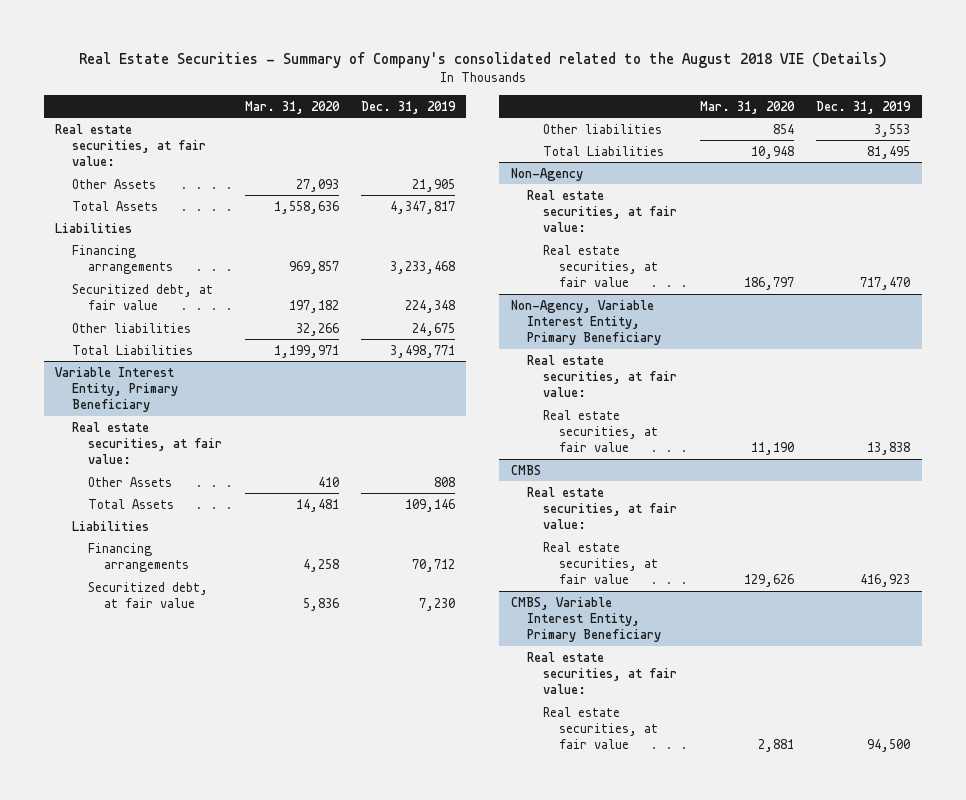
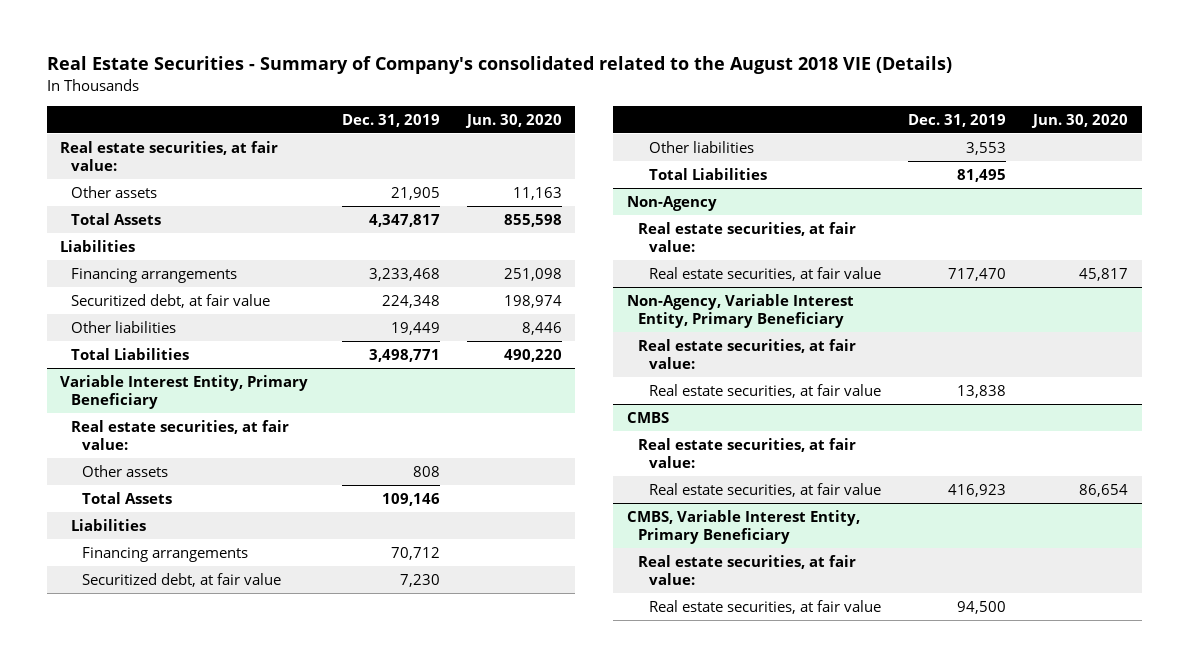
[244,100,340,114] Mar. 31, 2020 -> none
none -> [464,113,562,128] Jun. 30, 2020
[71,178,156,189] Other Assets -> [71,185,158,198] Other assets
[412,322,456,336] 24,675 -> [390,321,440,335] 19,449
[87,476,172,487] Other Assets -> [82,464,169,477] Other assets

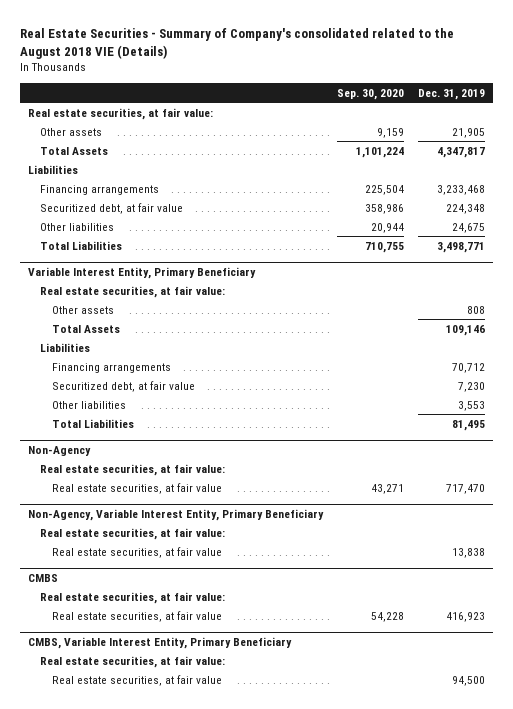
[464,113,562,128] Jun. 30, 2020 -> none
none -> [337,88,405,100] Sep. 30, 2020
[390,321,440,335] 19,449 -> [452,222,486,233] 24,675

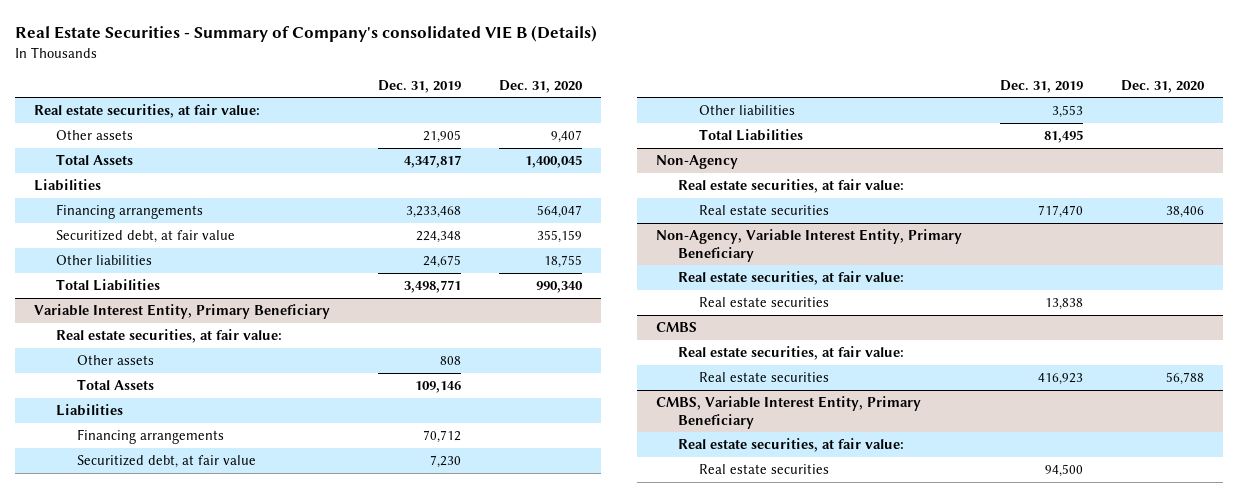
[20,28,455,59] Real Estate Securities - Summary of Company's consolidated related to the August 2018 VIE (Details) -> [15,25,598,43] Real Estate Securities - Summary of Company's consolidated VIE B (Details)
[337,88,405,100] Sep. 30, 2020 -> none
none -> [499,79,584,93] Dec. 31, 2020
[52,482,223,494] Real estate securities, at fair value -> [699,205,830,216] Real estate securities
[52,546,223,558] Real estate securities, at fair value -> [699,297,830,308] Real estate securities
[52,610,223,622] Real estate securities, at fair value -> [699,372,830,383] Real estate securities
[52,674,223,686] Real estate securities, at fair value -> [699,464,830,475] Real estate securities

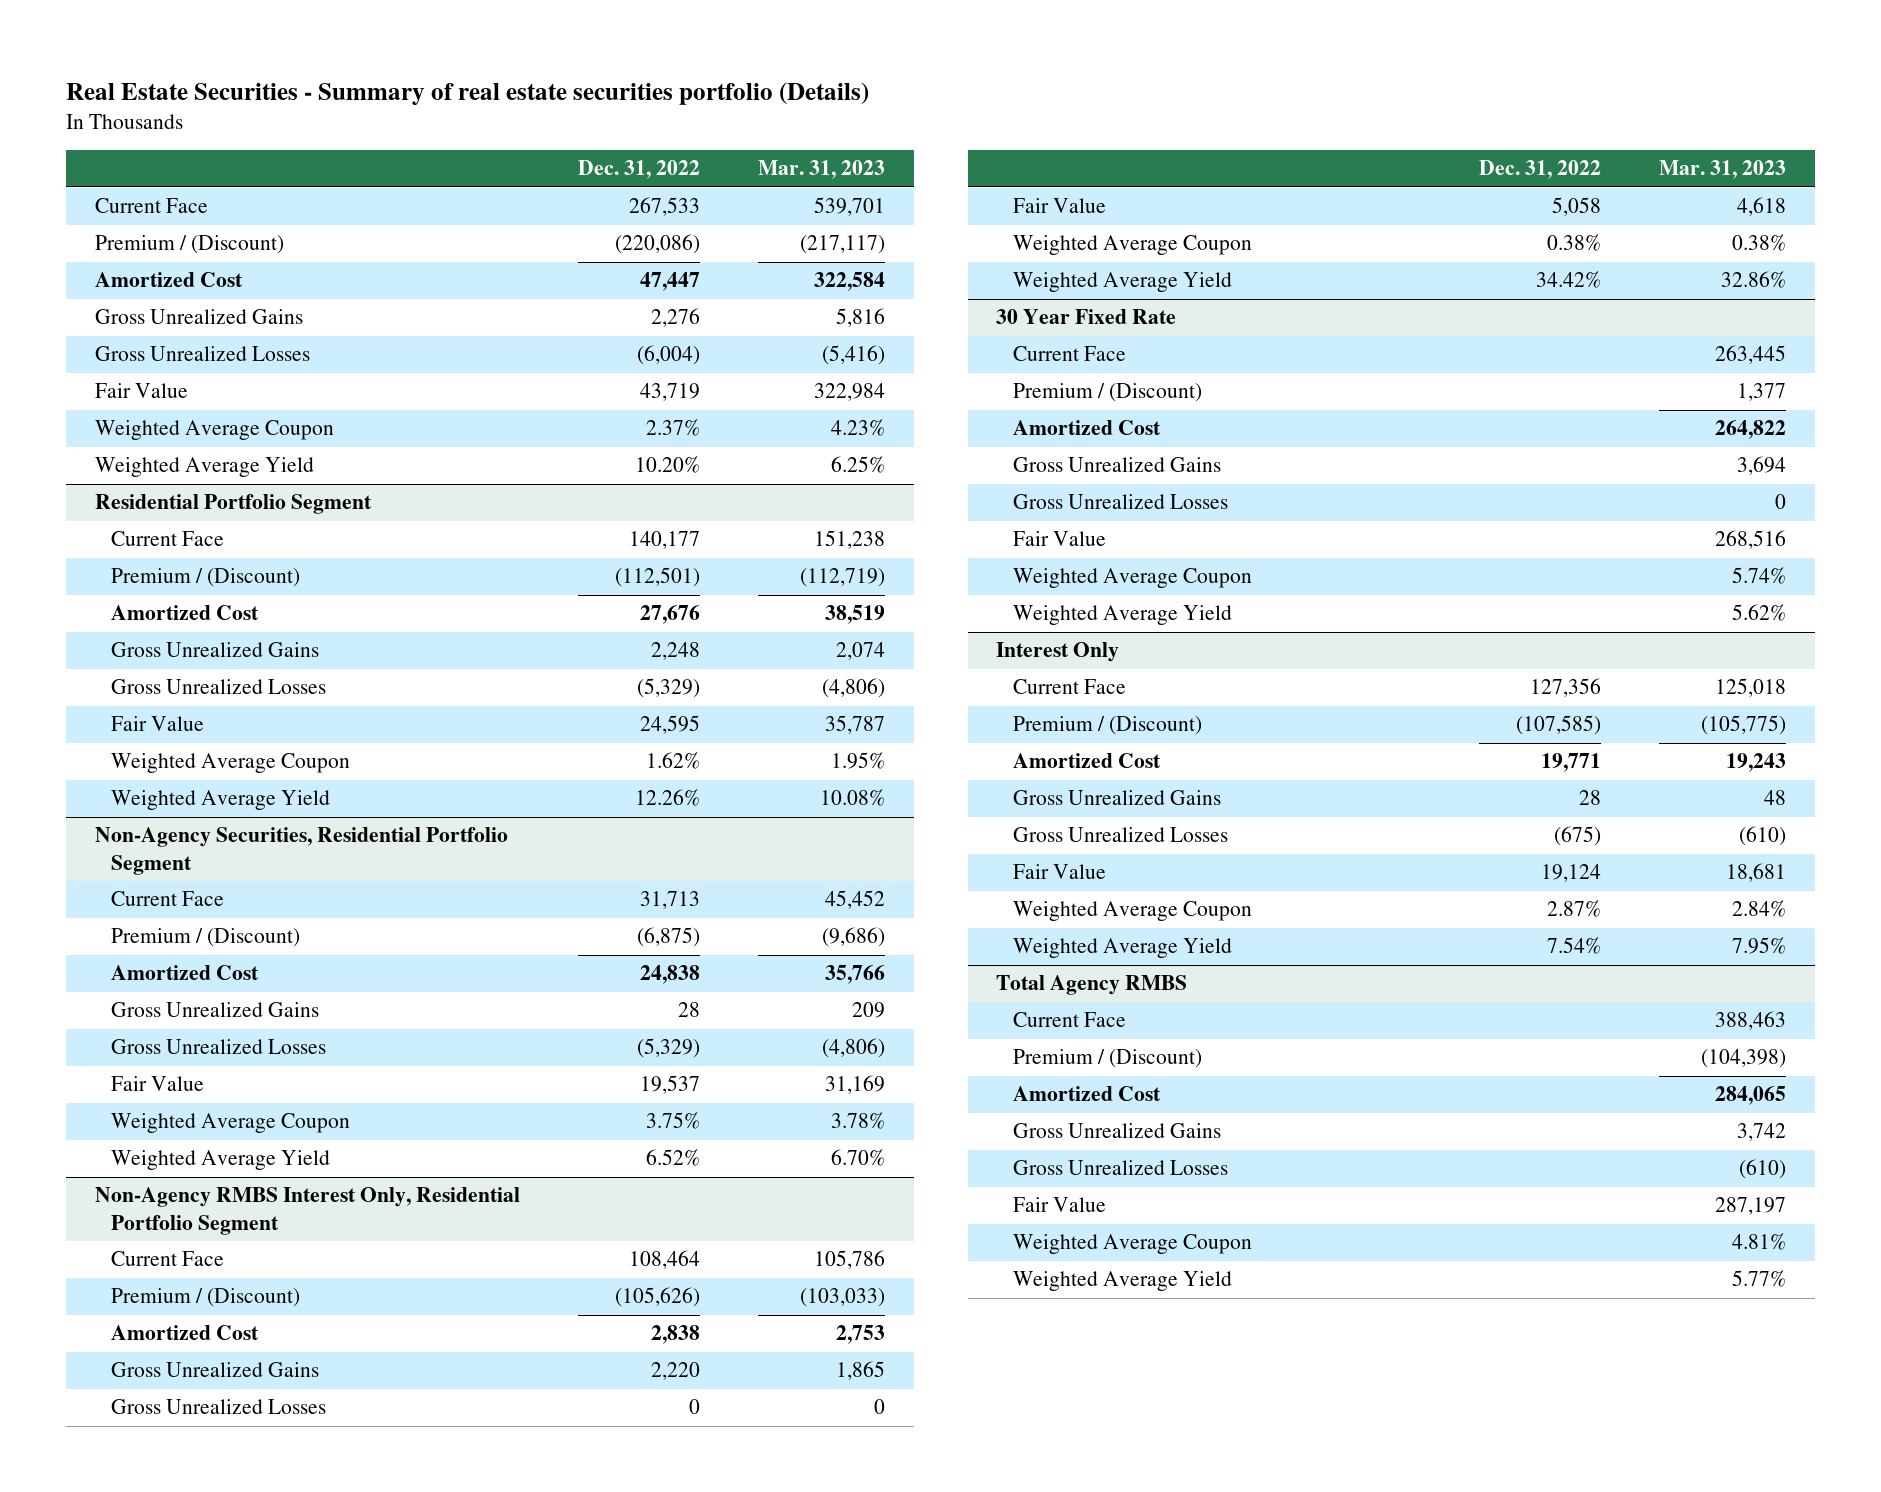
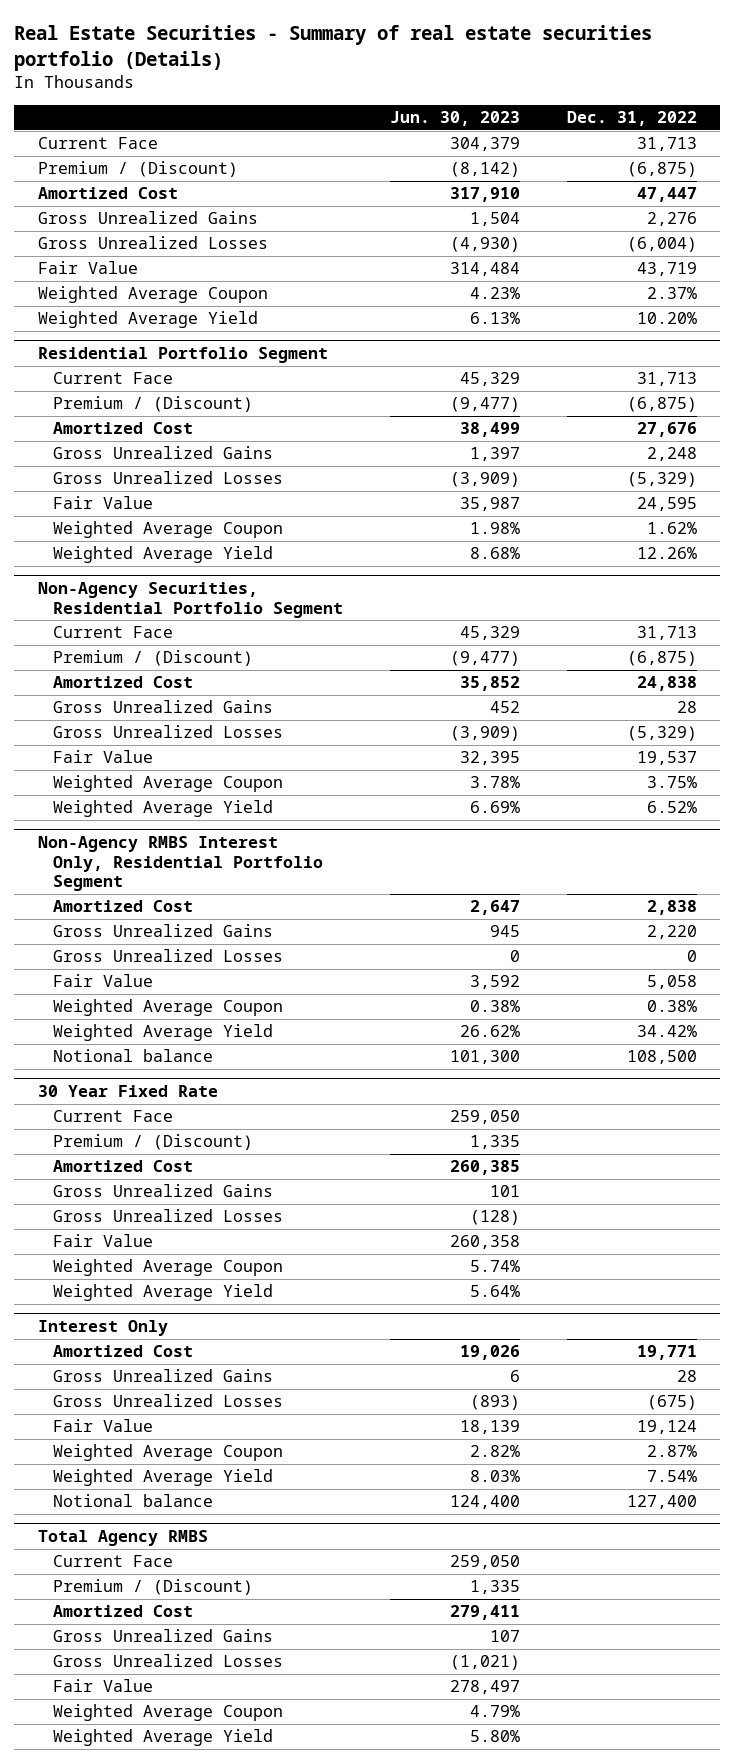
[757,160,885,180] Mar. 31, 2023 -> none
none -> [389,111,520,127] Jun. 30, 2023
[628,197,700,217] 267,533 -> [636,137,697,152] 31,713
[614,234,700,255] (220,086) -> [626,162,697,178] (6,875)
[628,531,700,550] 140,177 -> [636,372,697,387] 31,713
[614,567,700,588] (112,501) -> [626,397,697,413] (6,875)
[111,1251,225,1267] Current Face -> none
[111,1288,301,1308] Premium / (Discount) -> none
none -> [52,1049,213,1063] Notional balance
[1012,679,1126,695] Current Face -> none
[1012,716,1202,736] Premium / (Discount) -> none
none -> [52,1494,213,1508] Notional balance

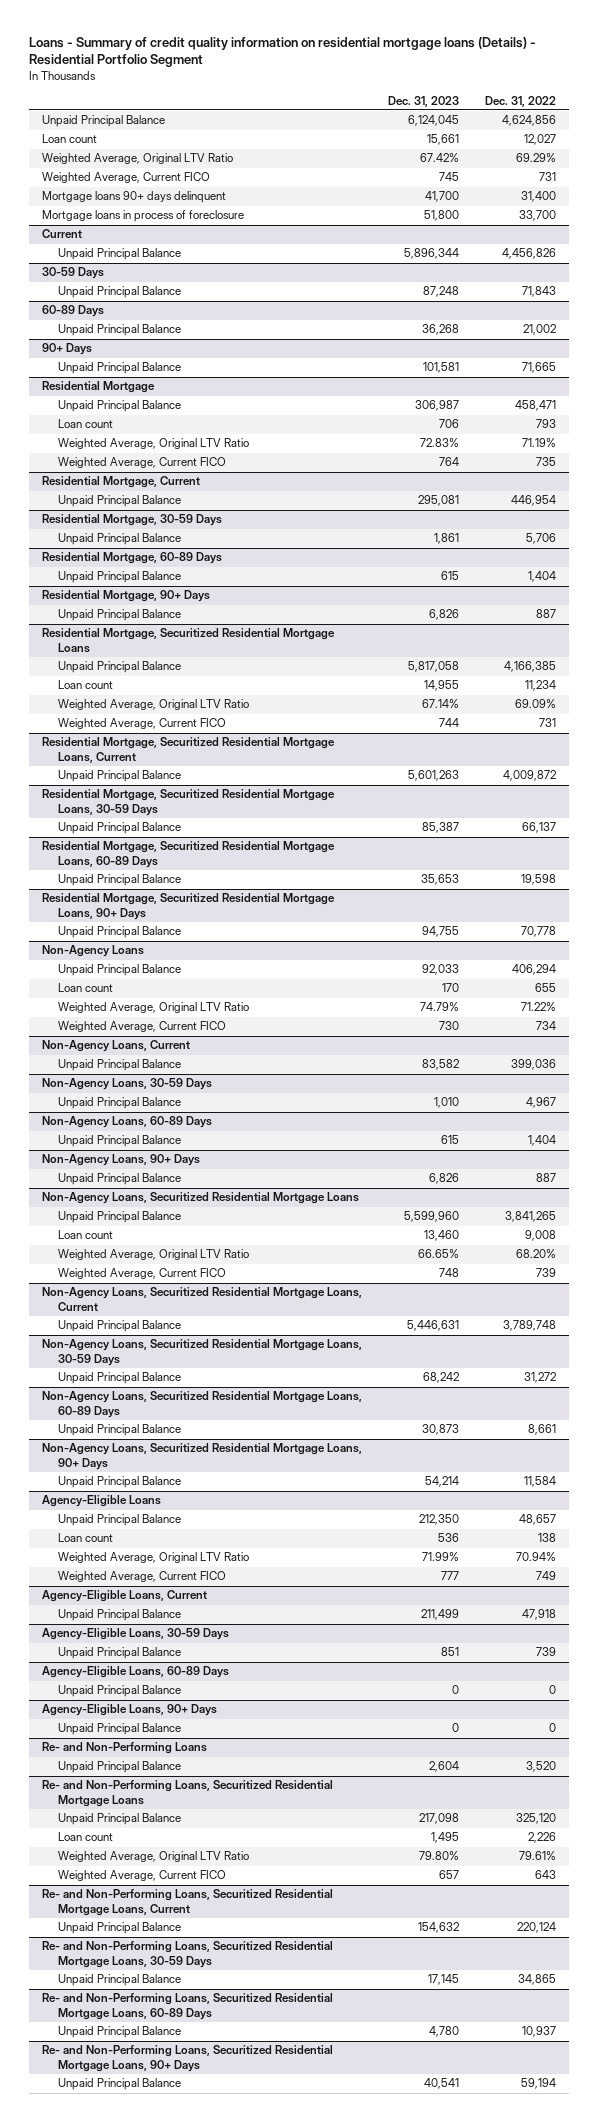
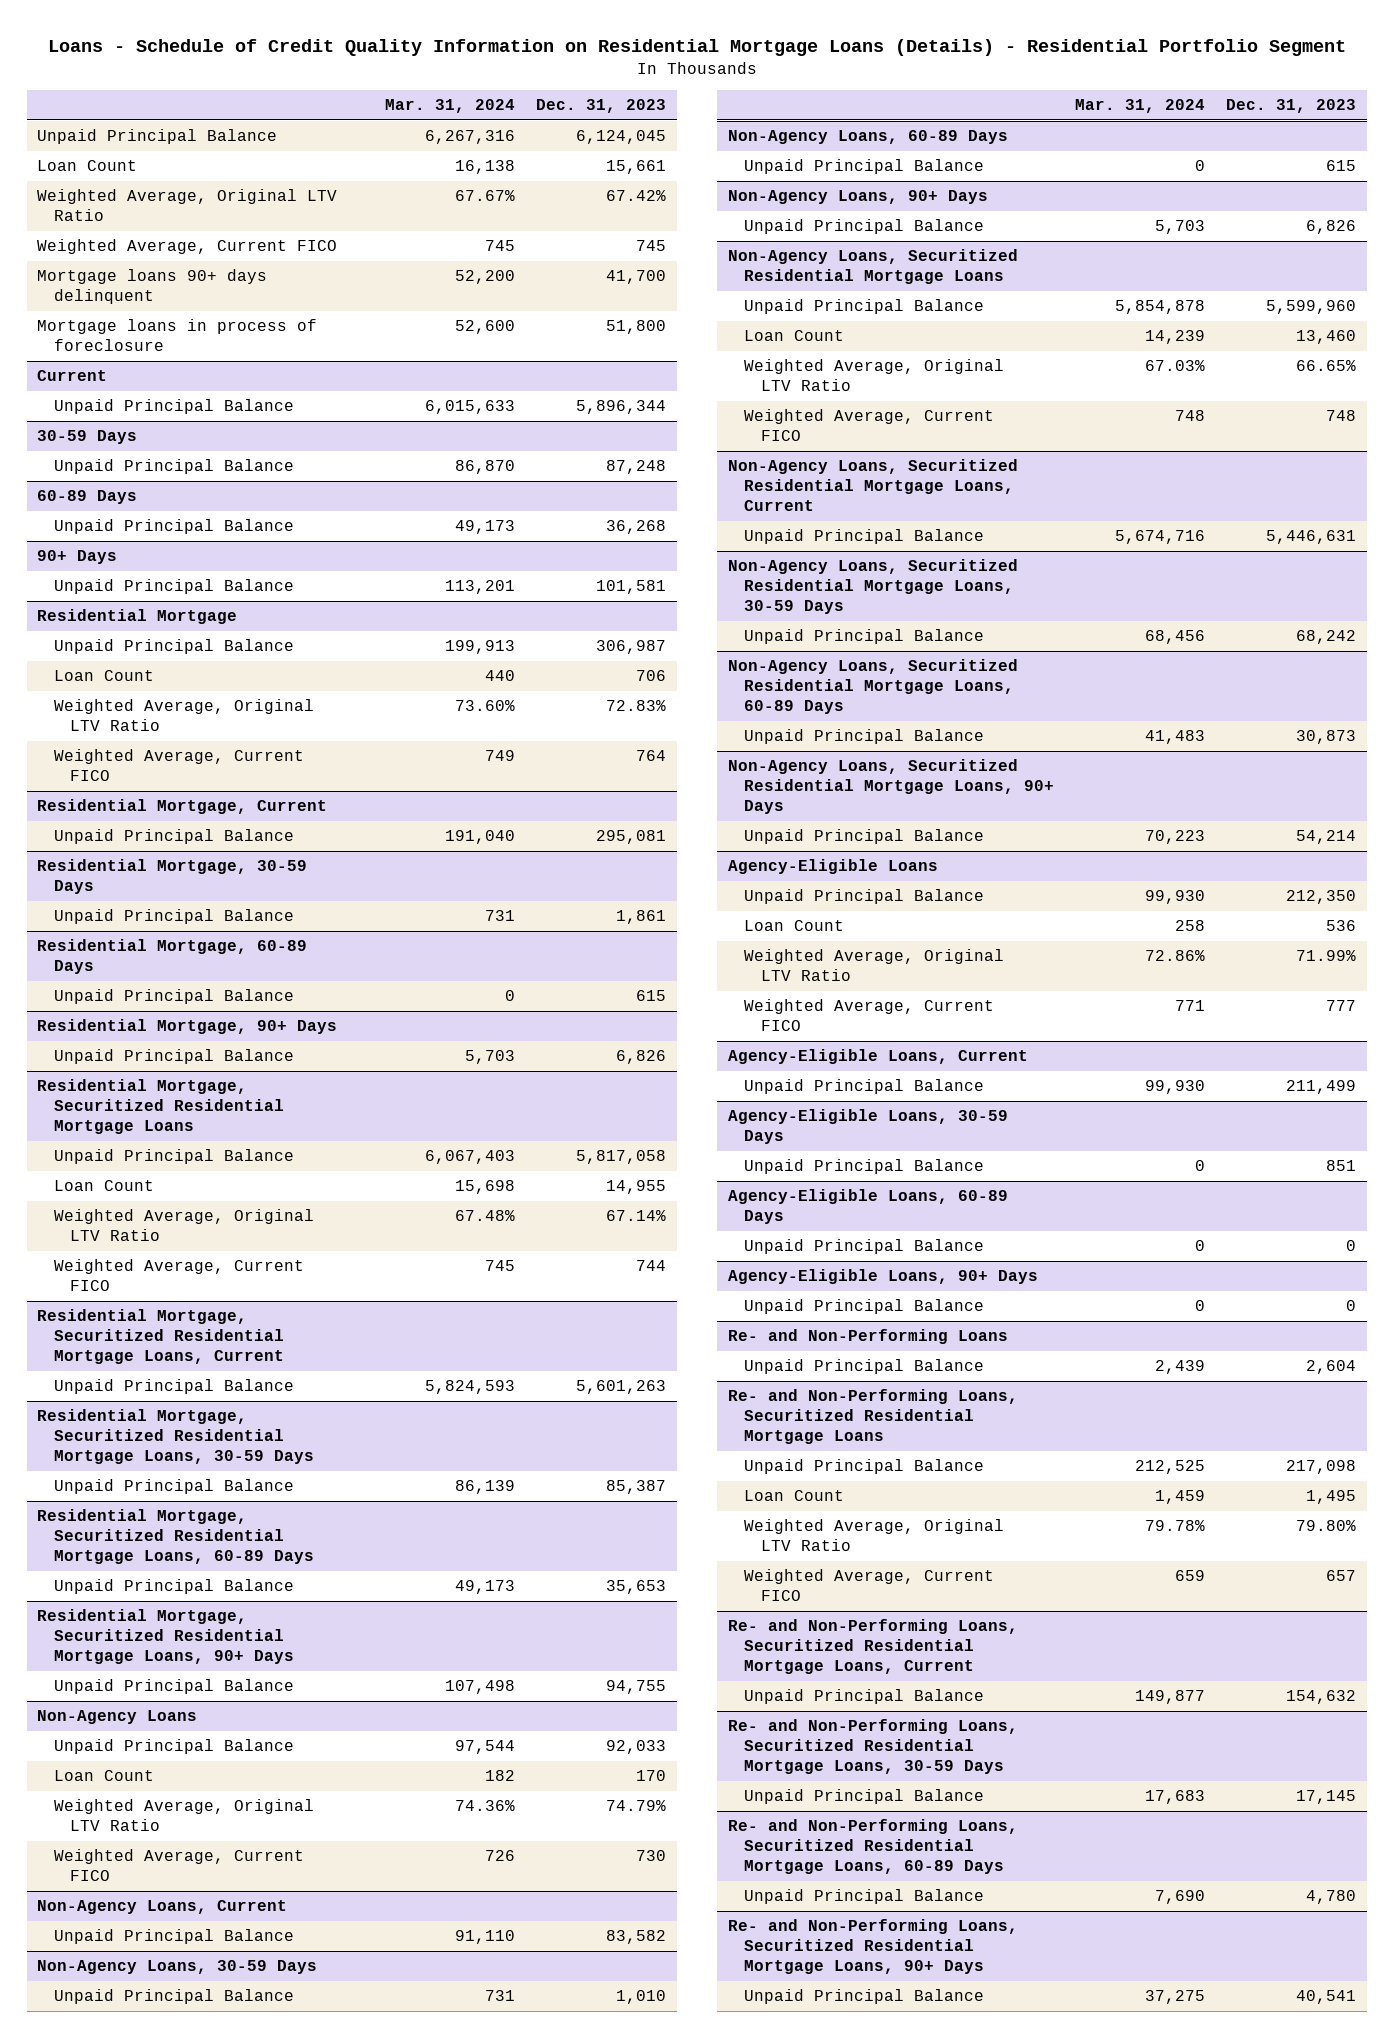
[28,36,536,68] Loans - Summary of credit quality information on residential mortgage loans (Details) - Residential Portfolio Segment -> [47,38,1346,56] Loans - Schedule of Credit Quality Information on Residential Mortgage Loans (Details) - Residential Portfolio Segment
[485,95,557,107] Dec. 31, 2022 -> none
none -> [384,99,515,114] Mar. 31, 2024
[41,134,97,144] Loan count -> [37,160,138,172] Loan Count
[57,419,113,429] Loan count -> [53,670,154,682] Loan Count
[57,680,113,690] Loan count -> [53,1180,154,1192] Loan Count
[57,983,113,993] Loan count -> [53,1770,154,1782] Loan Count
[57,1230,113,1240] Loan count -> [744,330,845,342] Loan Count
[57,1533,113,1543] Loan count -> [744,920,845,932] Loan Count
[57,1832,113,1842] Loan count -> [744,1490,845,1502] Loan Count

